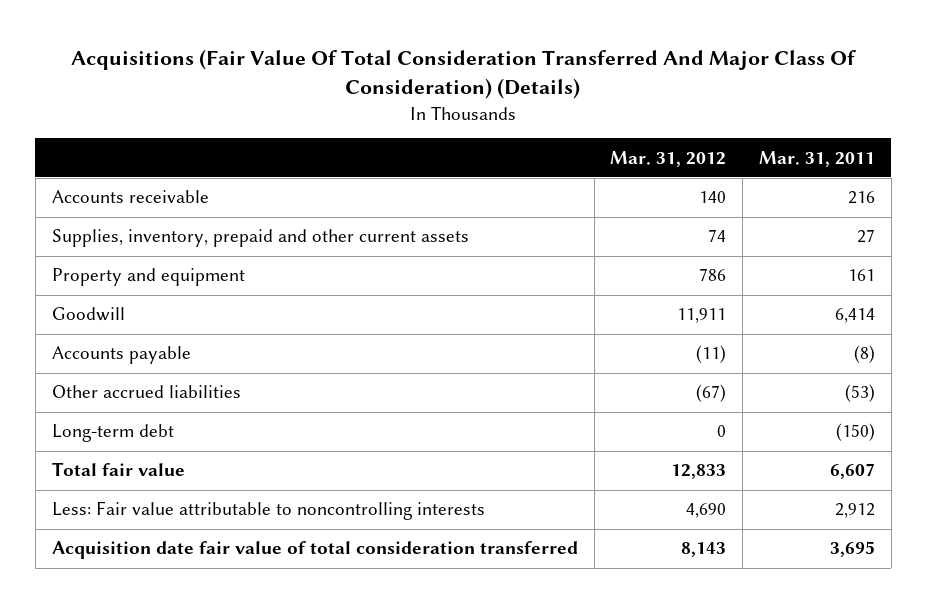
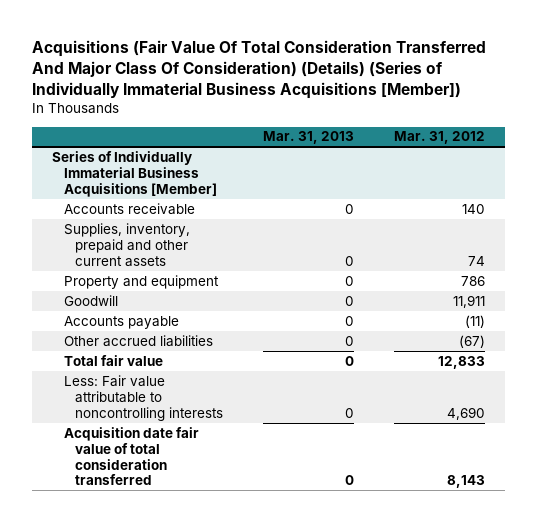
[71,48,857,100] Acquisitions (Fair Value Of Total Consideration Transferred And Major Class Of Consideration) (Details) -> [32,40,487,99] Acquisitions (Fair Value Of Total Consideration Transferred And Major Class Of Consideration) (Details) (Series of Individually Immaterial Business Acquisitions [Member])
[759,150,876,167] Mar. 31, 2011 -> none
none -> [263,131,355,145] Mar. 31, 2013
none -> [52,150,217,197] Series of Individually Immaterial Business Acquisitions [Member]
[51,424,174,443] Long-term debt -> none

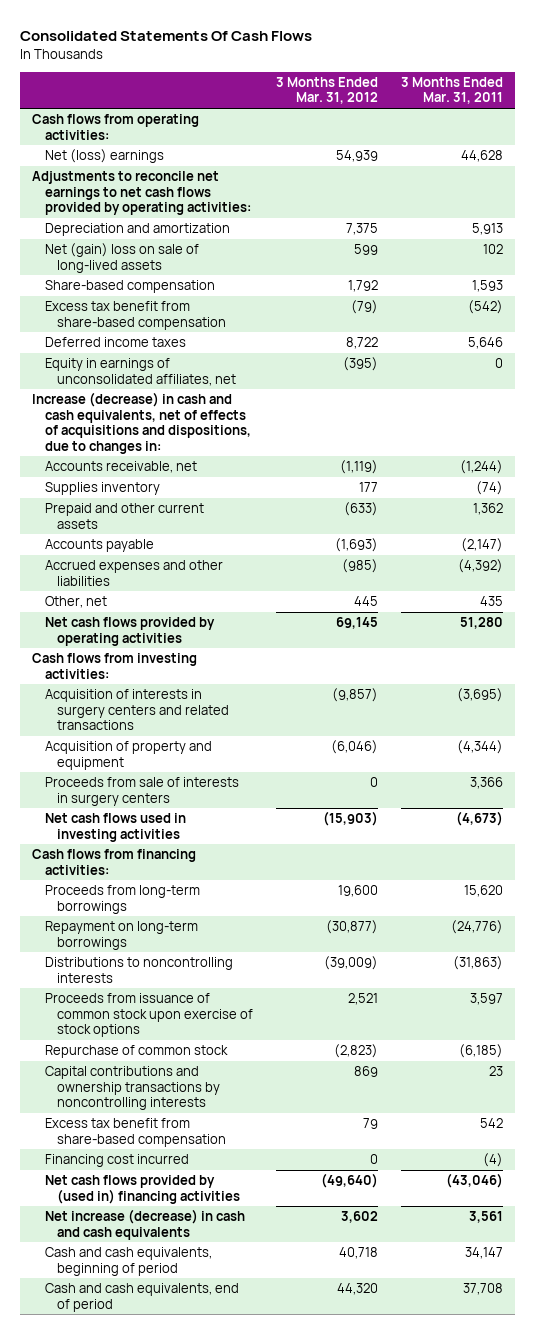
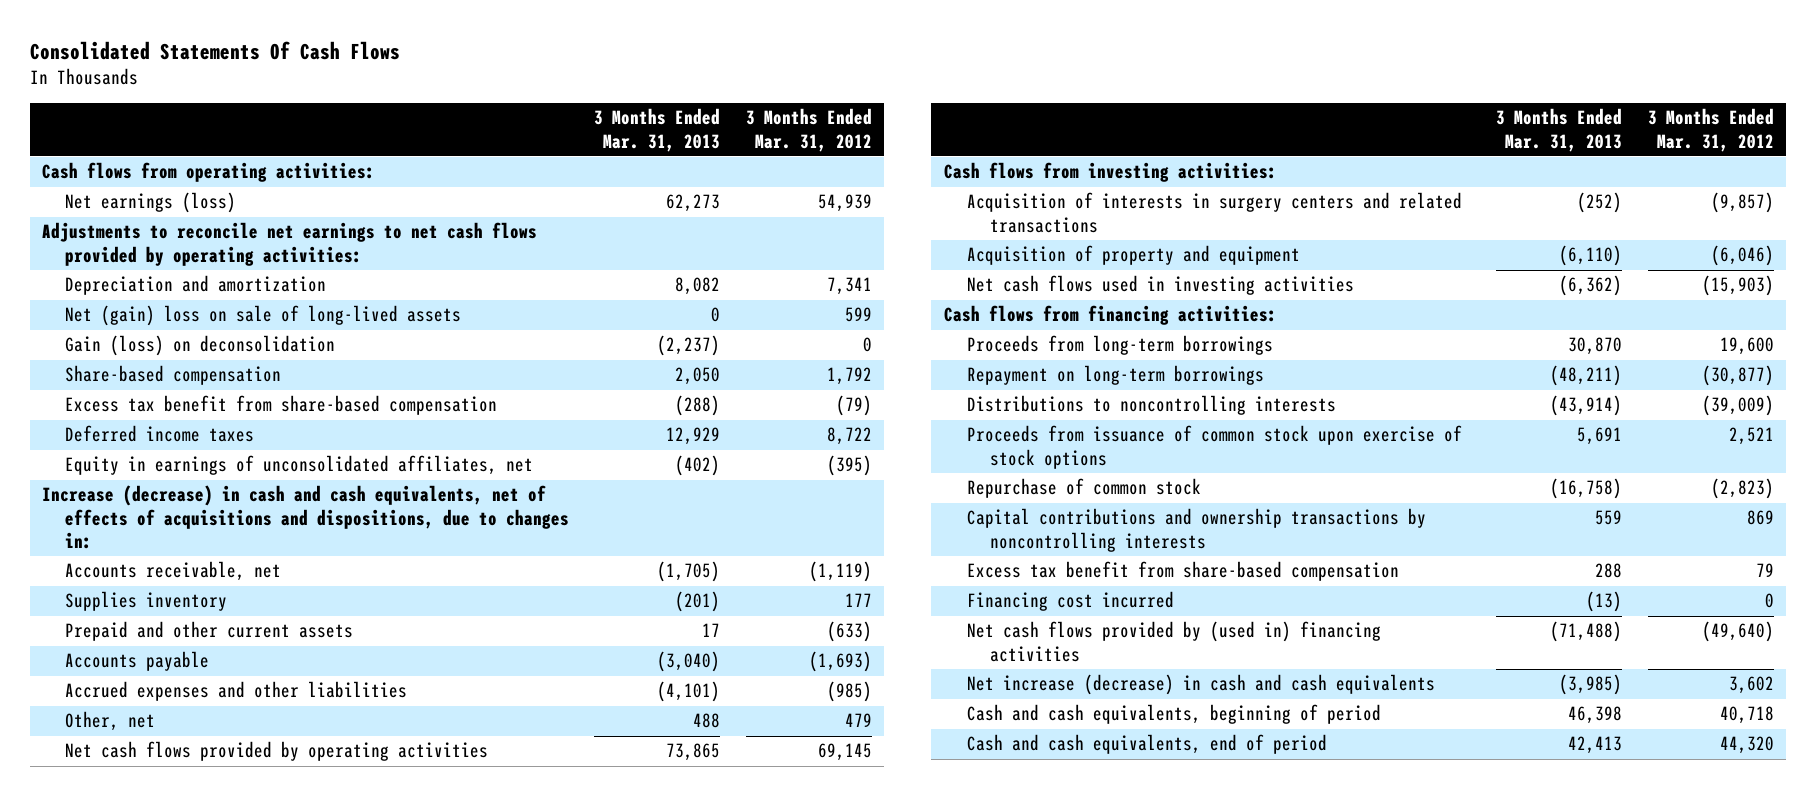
[401,76,504,105] 3 Months Ended Mar. 31, 2011 -> none
none -> [594,108,721,152] 3 Months Ended Mar. 31, 2013
[44,149,164,164] Net (loss) earnings -> [65,192,237,214] Net earnings (loss)
[346,223,379,236] 7,375 -> [826,277,872,296] 7,341
none -> [65,335,336,357] Gain (loss) on deconsolidation
[354,596,379,607] 445 -> [844,713,872,728] 479
[44,777,239,806] Proceeds from sale of interests in surgery centers -> none

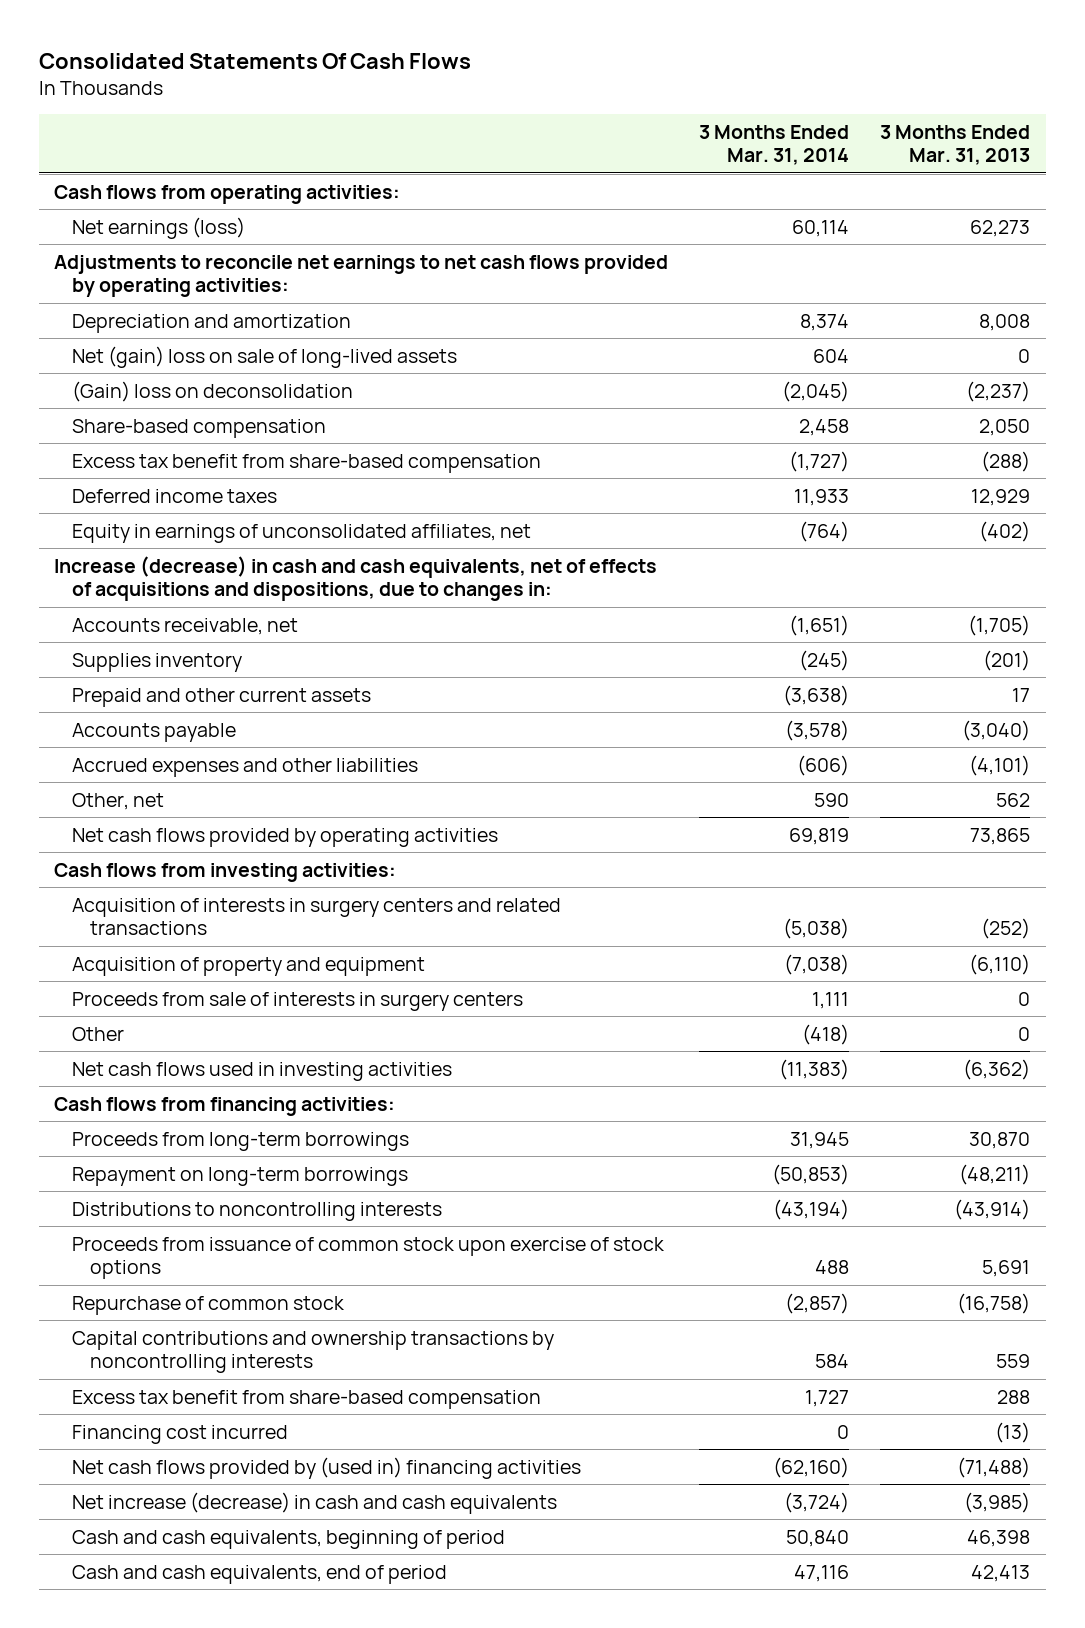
[745,108,872,152] 3 Months Ended Mar. 31, 2012 -> none
none -> [699,124,850,166] 3 Months Ended Mar. 31, 2014
[675,277,721,296] 8,082 -> [979,313,1031,331] 8,008
[65,335,336,357] Gain (loss) on deconsolidation -> [72,380,354,402] (Gain) loss on deconsolidation
[693,713,721,729] 488 -> [996,792,1031,807] 562
none -> [72,991,524,1011] Proceeds from sale of interests in surgery centers
none -> [72,1026,125,1041] Other

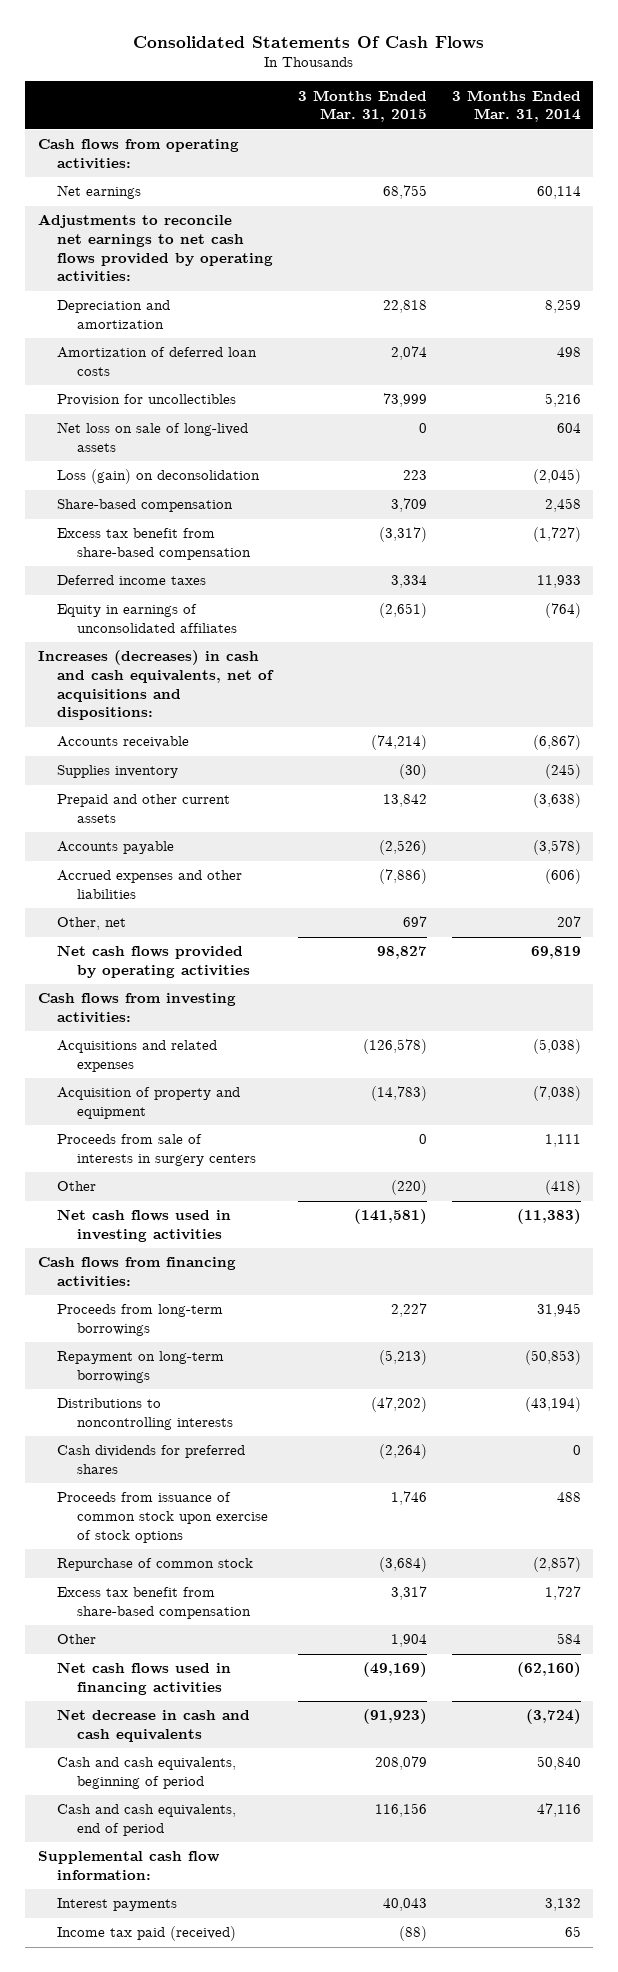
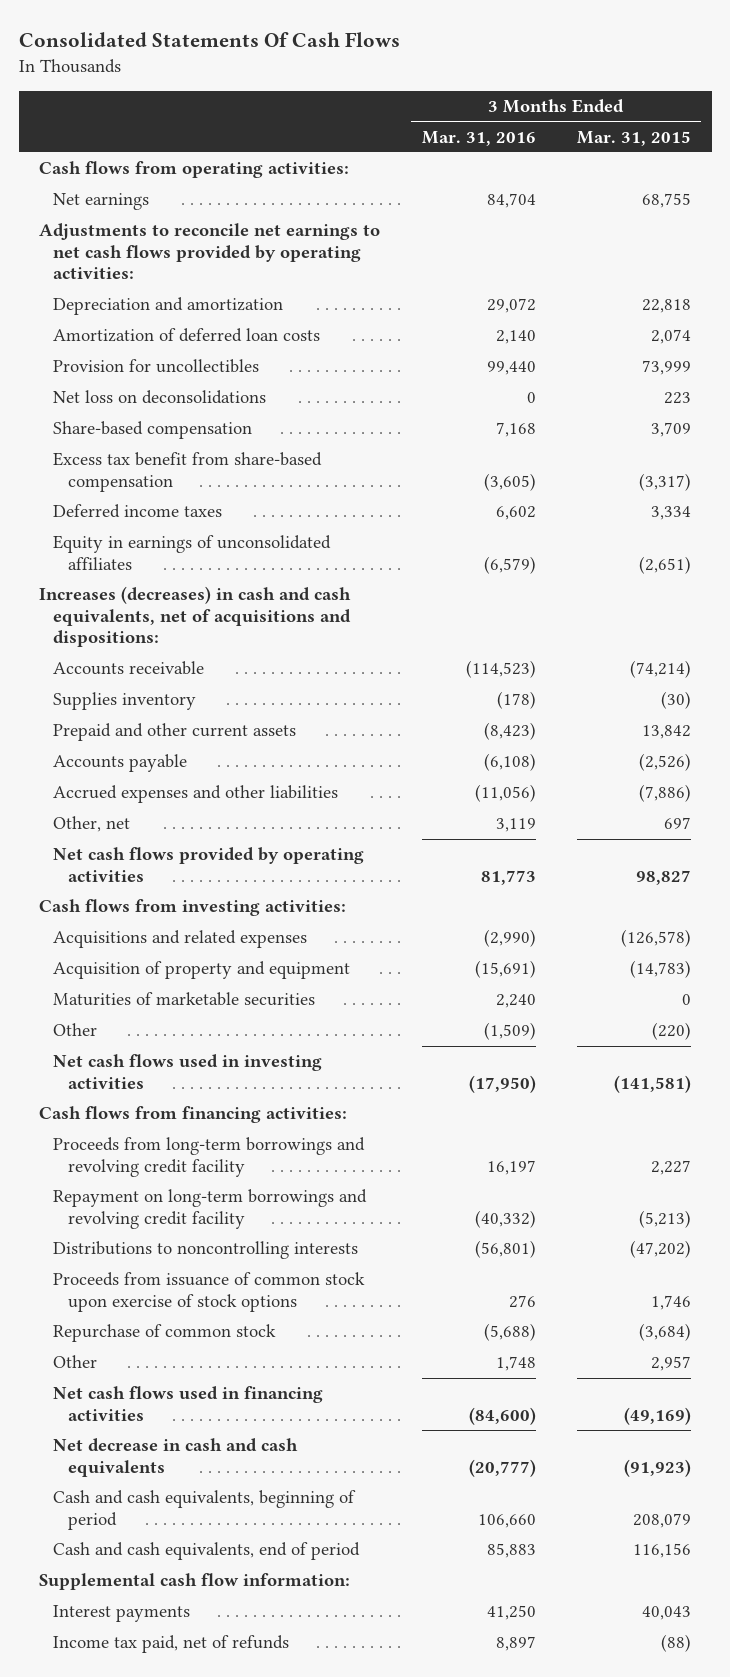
[451,89,581,123] 3 Months Ended Mar. 31, 2014 -> none
none -> [421,130,536,146] Mar. 31, 2016
[57,422,249,452] Net loss on sale of long-lived assets -> none
[57,469,261,485] Loss (gain) on deconsolidation -> [53,390,267,405] Net loss on deconsolidations
[57,1134,256,1166] Proceeds from sale of interests in surgery centers -> none
none -> [53,992,316,1007] Maturities of marketable securities
[57,1304,224,1336] Proceeds from long-term borrowings -> [53,1137,366,1177] Proceeds from long-term borrowings and revolving credit facility
[57,1351,225,1383] Repayment on long-term borrowings -> [53,1189,368,1229] Repayment on long-term borrowings and revolving credit facility
[57,1445,246,1474] Cash dividends for preferred shares -> none
[57,1587,251,1619] Excess tax benefit from share-based compensation -> none
[390,1634,427,1648] 1,904 -> [650,1356,691,1372] 2,957
[57,1926,237,1942] Income tax paid (received) -> [53,1635,290,1654] Income tax paid, net of refunds

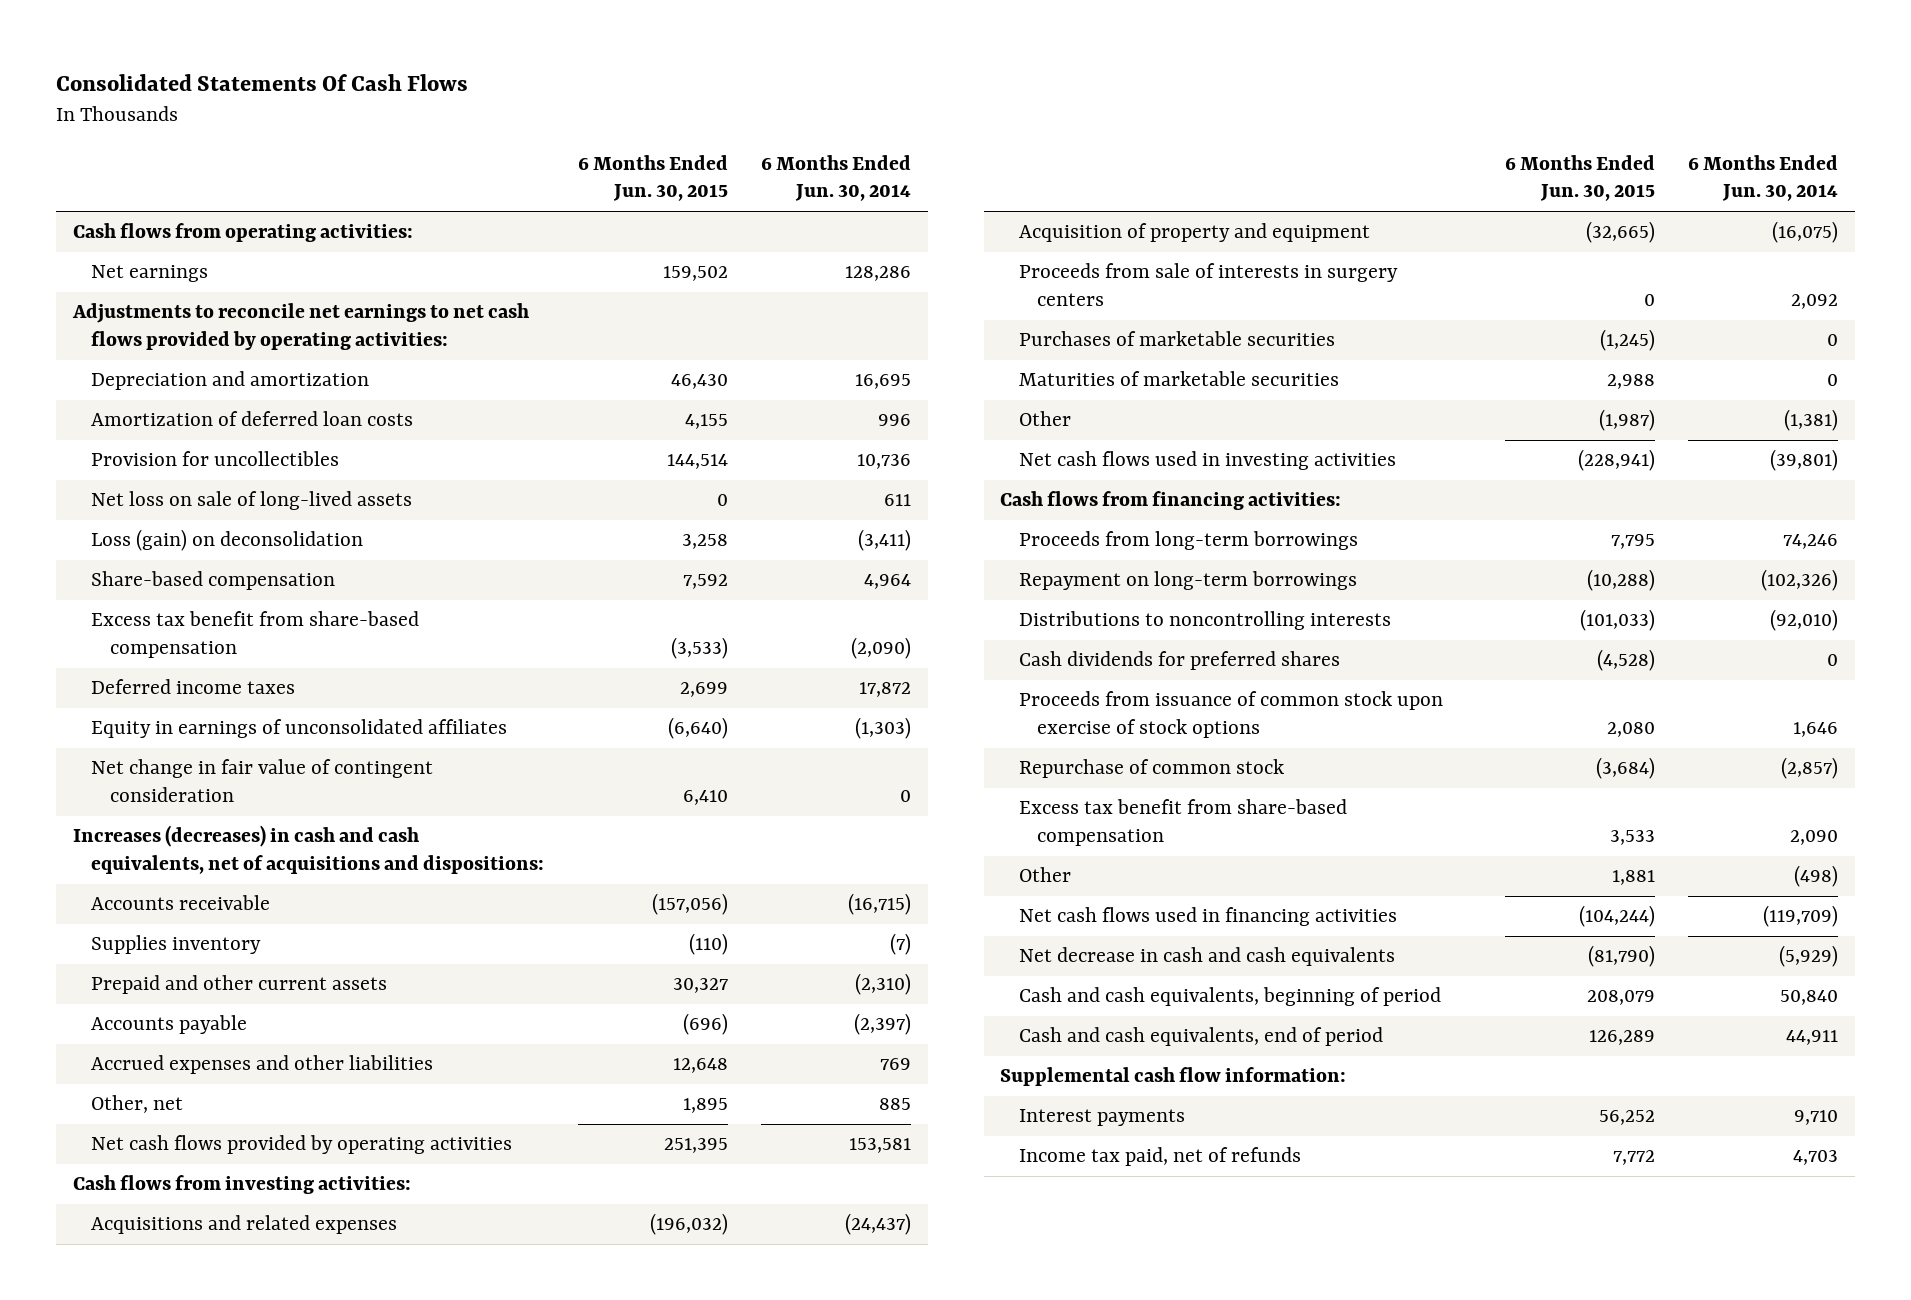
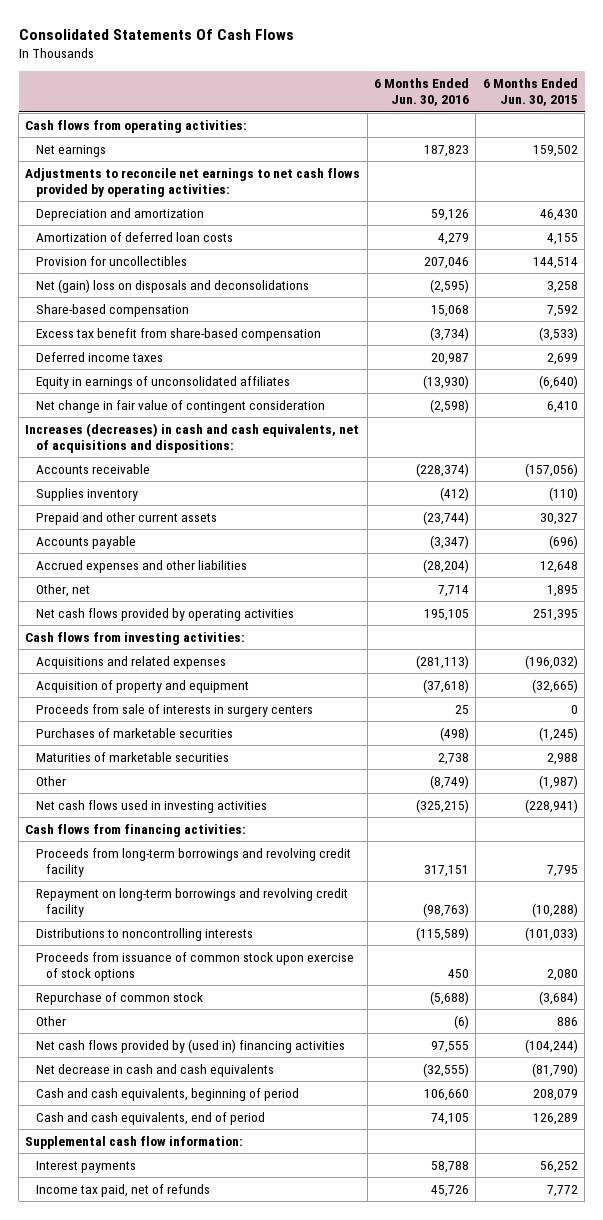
[761,154,912,202] 6 Months Ended Jun. 30, 2014 -> none
none -> [374,78,470,107] 6 Months Ended Jun. 30, 2016
[91,491,413,511] Net loss on sale of long-lived assets -> none
[91,529,364,552] Loss (gain) on deconsolidation -> [35,278,309,293] Net (gain) loss on disposals and deconsolidations
[1018,531,1358,551] Proceeds from long-term borrowings -> [35,847,351,877] Proceeds from long-term borrowings and revolving credit facility
[1018,571,1357,591] Repayment on long-term borrowings -> [35,887,348,917] Repayment on long-term borrowings and revolving credit facility
[1018,651,1340,671] Cash dividends for preferred shares -> none
[1018,799,1347,846] Excess tax benefit from share-based compensation -> none
[1611,870,1655,886] 1,881 -> [556,1016,578,1026] 886
[1018,907,1397,927] Net cash flows used in financing activities -> [35,1038,345,1053] Net cash flows provided by (used in) financing activities

